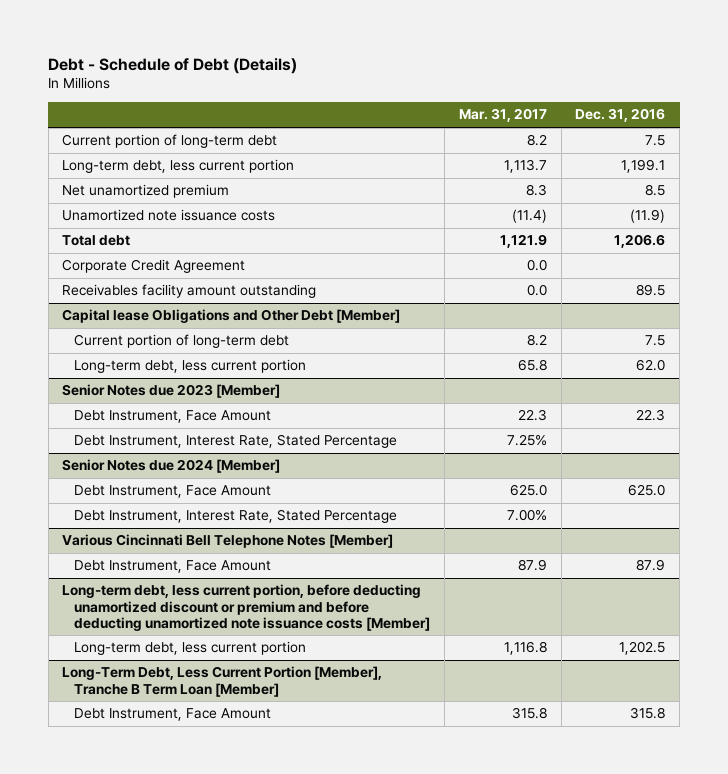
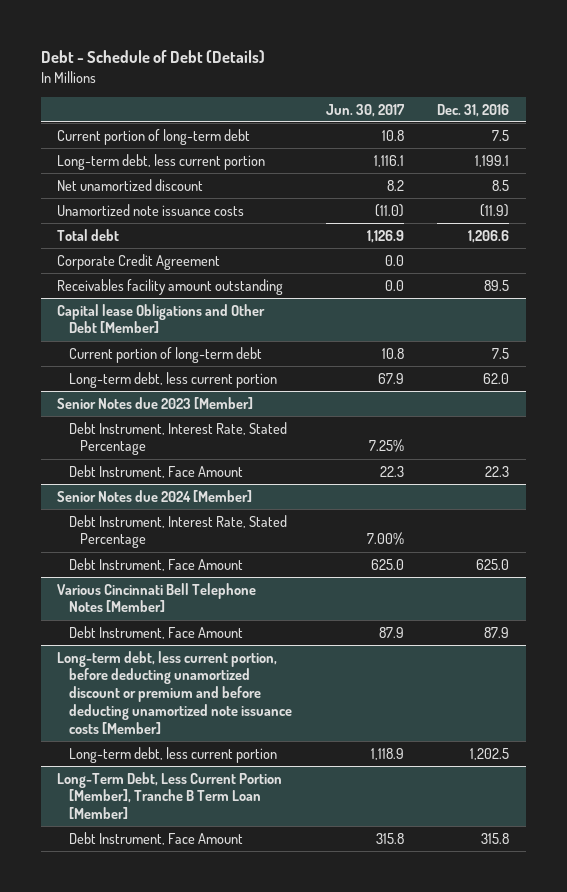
[458,108,547,123] Mar. 31, 2017 -> none
none -> [325,103,405,117] Jun. 30, 2017
[62,184,230,199] Net unamortized premium -> [57,178,204,191] Net unamortized discount
[74,410,272,424] Debt Instrument, Face Amount -> [68,464,243,478] Debt Instrument, Face Amount
[74,485,272,499] Debt Instrument, Face Amount -> [68,557,243,571] Debt Instrument, Face Amount

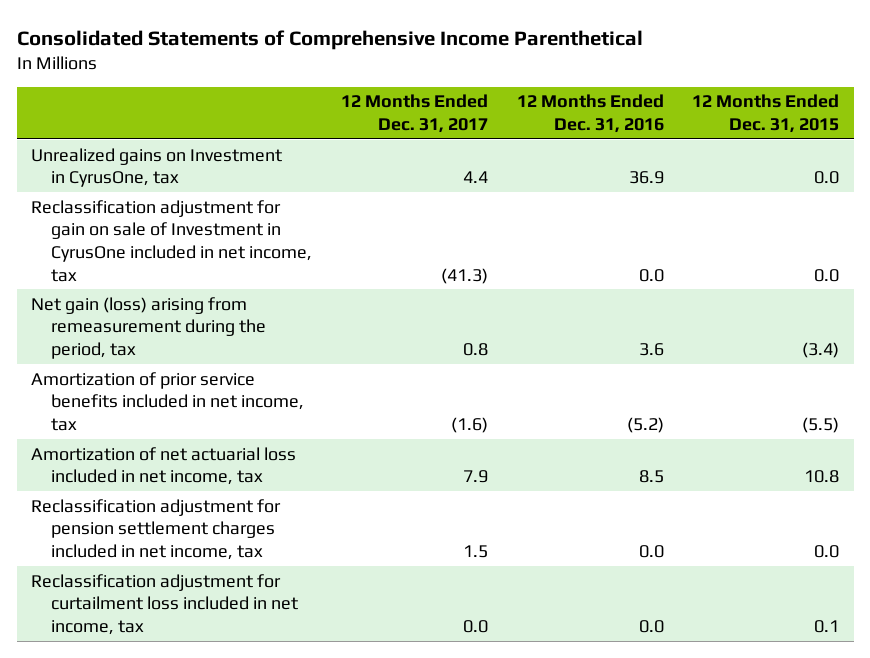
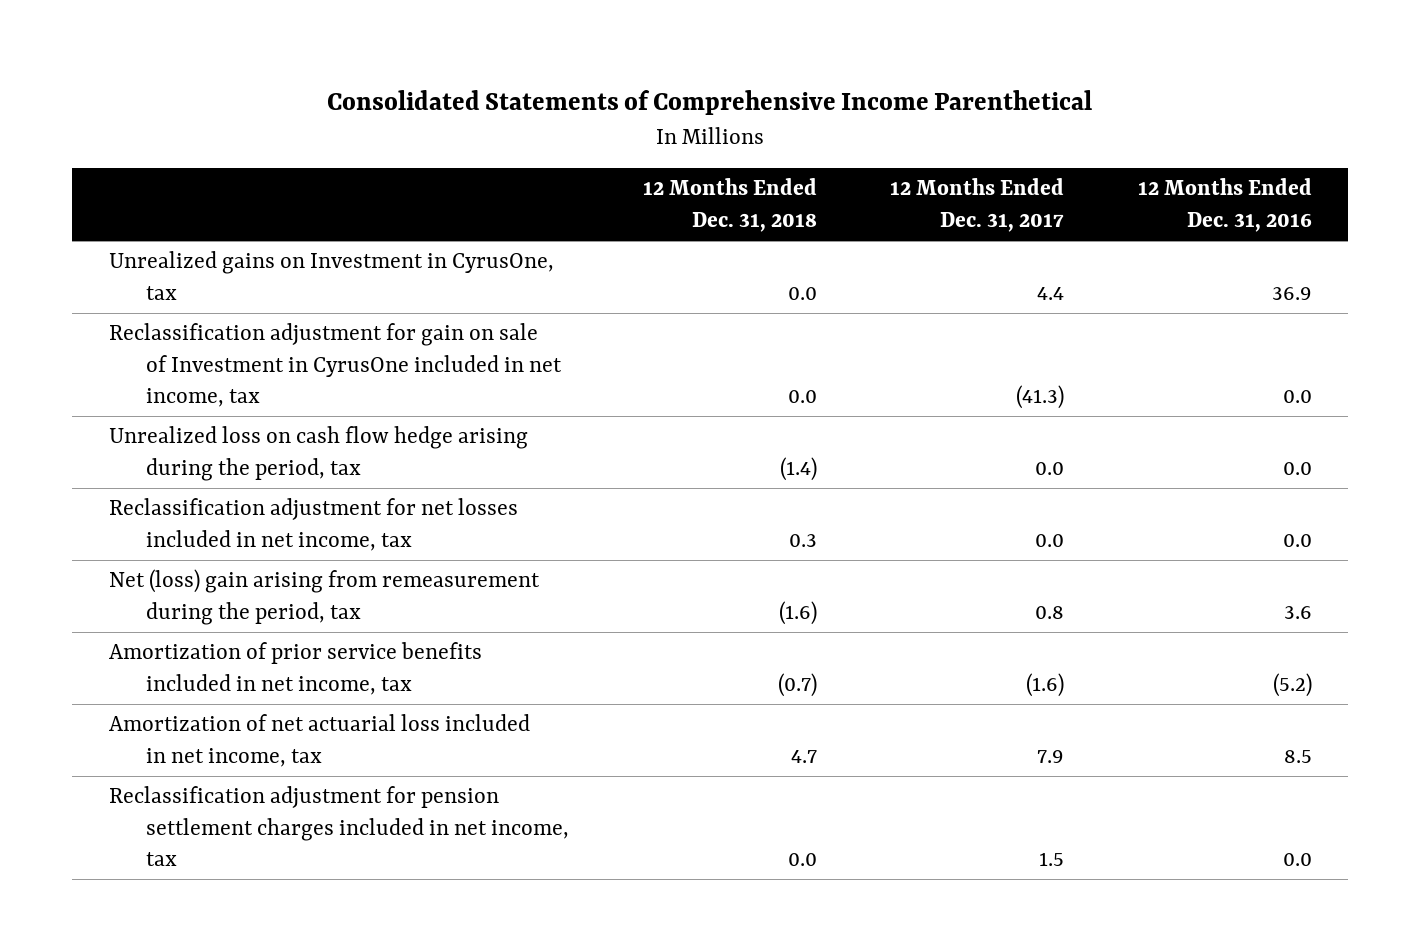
[692,94,840,134] 12 Months Ended Dec. 31, 2015 -> none
none -> [642,178,817,233] 12 Months Ended Dec. 31, 2018
none -> [108,426,528,481] Unrealized loss on cash flow hedge arising during the period, tax
none -> [108,498,518,551] Reclassification adjustment for net losses included in net income, tax
[31,296,266,359] Net gain (loss) arising from remeasurement during the period, tax -> [108,569,540,625] Net (loss) gain arising from remeasurement during the period, tax
[31,573,298,635] Reclassification adjustment for curtailment loss included in net income, tax -> none

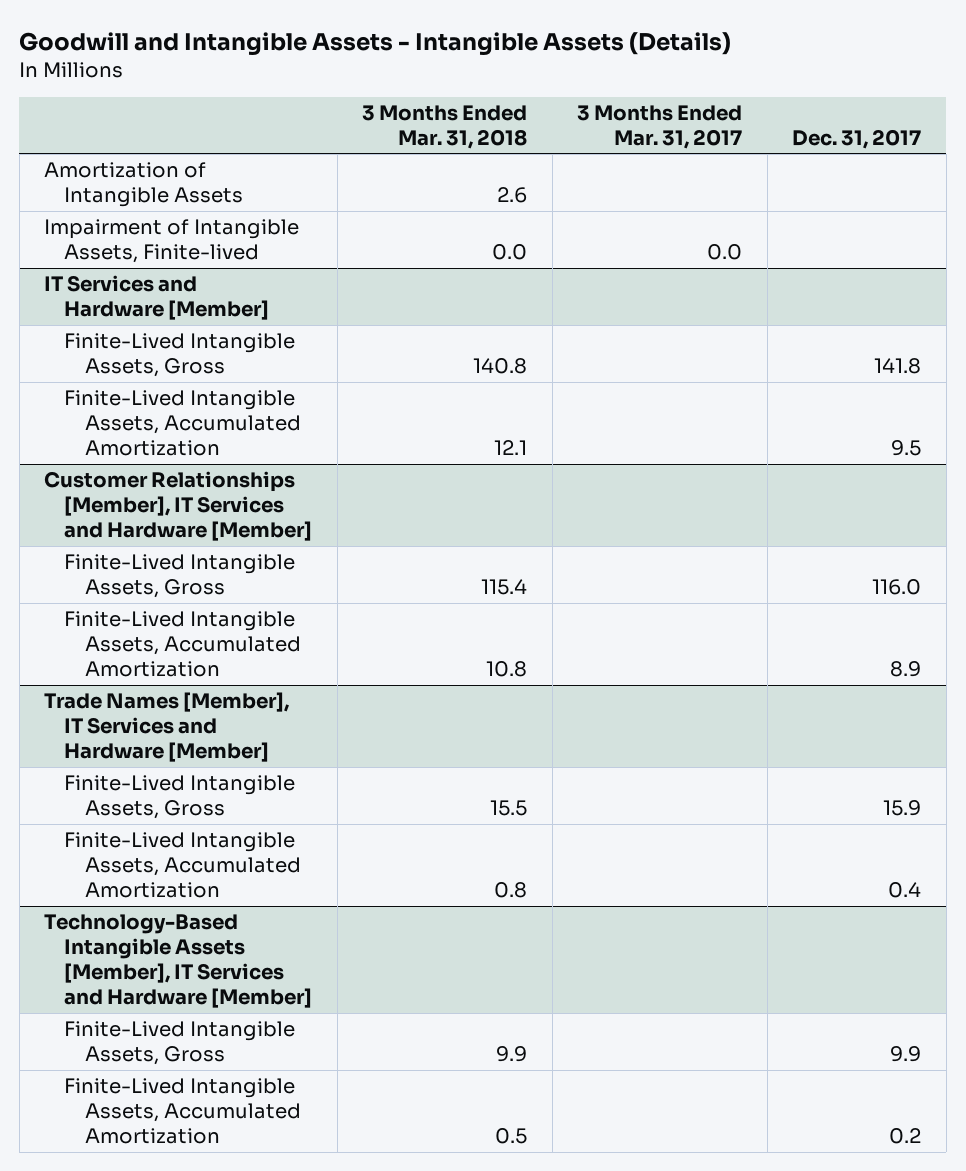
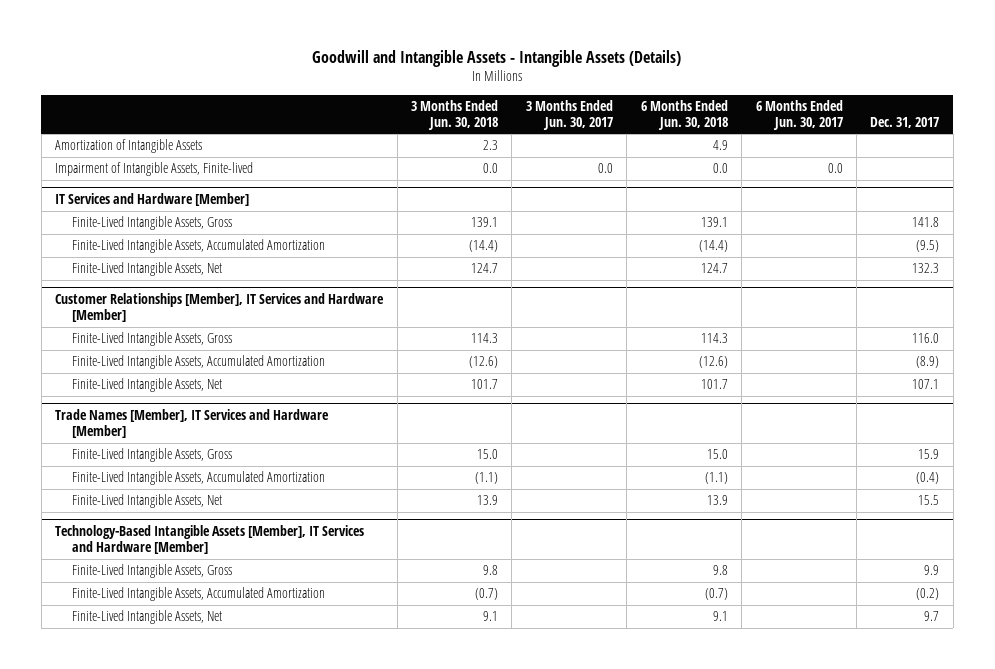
[362,104,528,149] 3 Months Ended Mar. 31, 2018 -> none
[577,104,743,149] 3 Months Ended Mar. 31, 2017 -> none
none -> [411,100,499,130] 3 Months Ended Jun. 30, 2018
none -> [525,100,613,130] 3 Months Ended Jun. 30, 2017
none -> [640,100,728,130] 6 Months Ended Jun. 30, 2018
none -> [755,100,843,130] 6 Months Ended Jun. 30, 2017
[891,440,922,457] 9.5 -> [916,240,940,253] (9.5)
none -> [72,262,223,277] Finite-Lived Intangible Assets, Net
[890,661,922,678] 8.9 -> [916,356,940,369] (8.9)
none -> [72,378,223,393] Finite-Lived Intangible Assets, Net
[888,882,922,899] 0.4 -> [916,472,940,485] (0.4)
none -> [72,494,223,509] Finite-Lived Intangible Assets, Net
[889,1128,922,1145] 0.2 -> [916,588,940,601] (0.2)
none -> [72,610,223,625] Finite-Lived Intangible Assets, Net

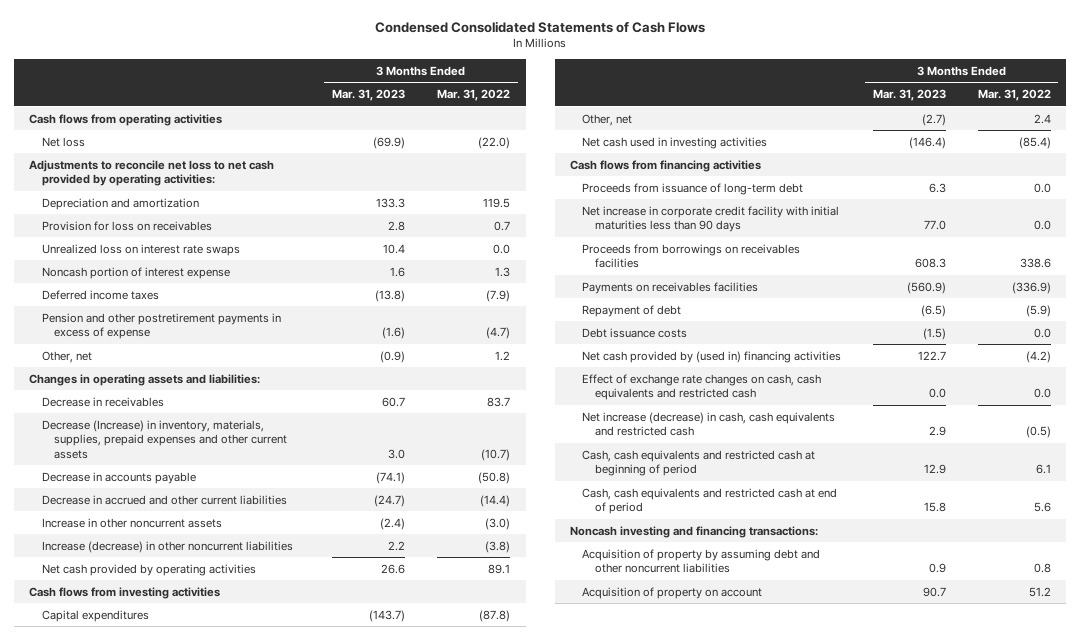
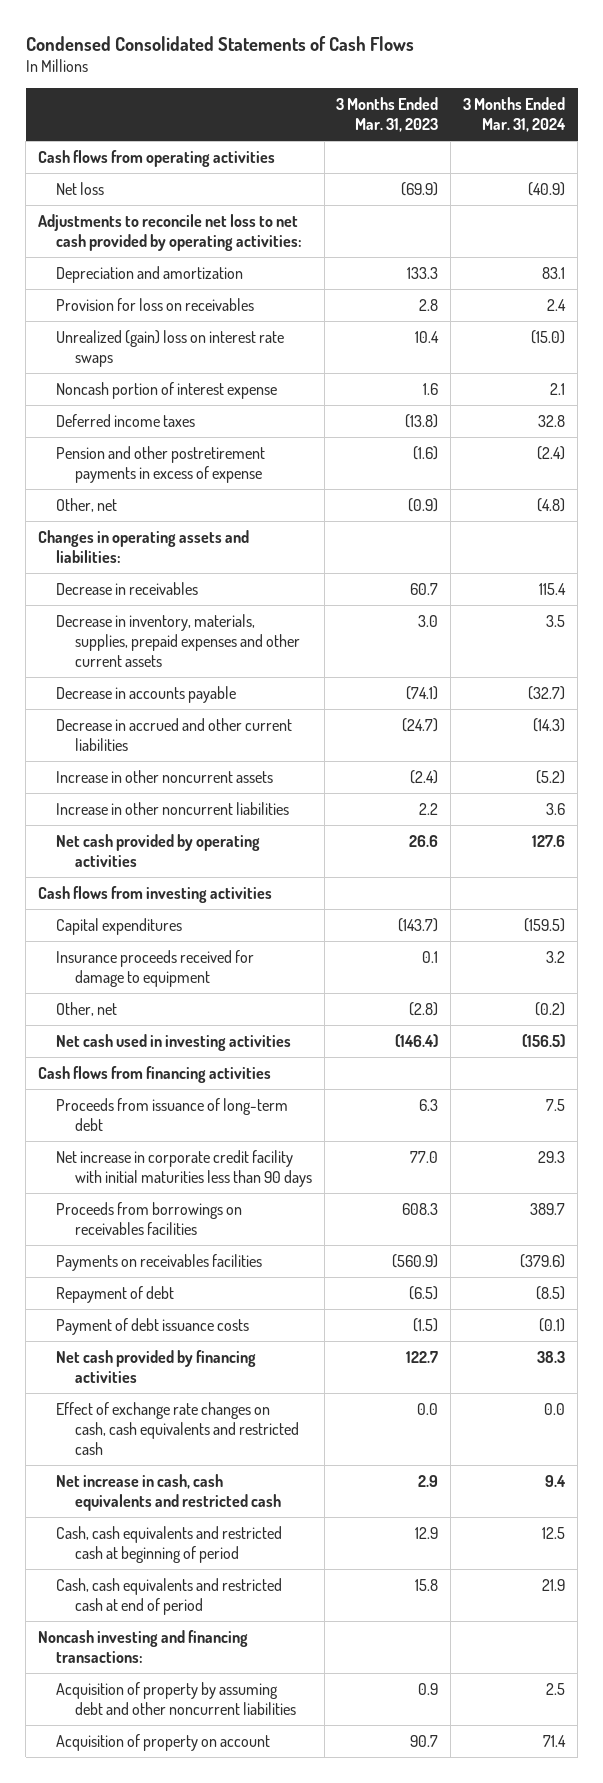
[436,89,510,102] Mar. 31, 2022 -> none
none -> [463,97,567,133] 3 Months Ended Mar. 31, 2024
[41,243,240,256] Unrealized loss on interest rate swaps -> [56,329,285,367] Unrealized (gain) loss on interest rate swaps
[41,419,287,459] Decrease (Increase) in inventory, materials, supplies, prepaid expenses and other current assets -> [56,613,300,667] Decrease in inventory, materials, supplies, prepaid expenses and other current assets
[41,540,293,553] Increase (decrease) in other noncurrent liabilities -> [56,801,290,815] Increase in other noncurrent liabilities
none -> [56,949,255,987] Insurance proceeds received for damage to equipment
[922,113,947,126] (2.7) -> [409,1001,439,1016] (2.8)
[582,327,688,338] Debt issuance costs -> [56,1317,250,1335] Payment of debt issuance costs
[582,350,842,363] Net cash provided by (used in) financing activities -> [56,1349,257,1383] Net cash provided by financing activities
[582,411,836,437] Net increase (decrease) in cash, cash equivalents and restricted cash -> [56,1473,281,1511] Net increase in cash, cash equivalents and restricted cash

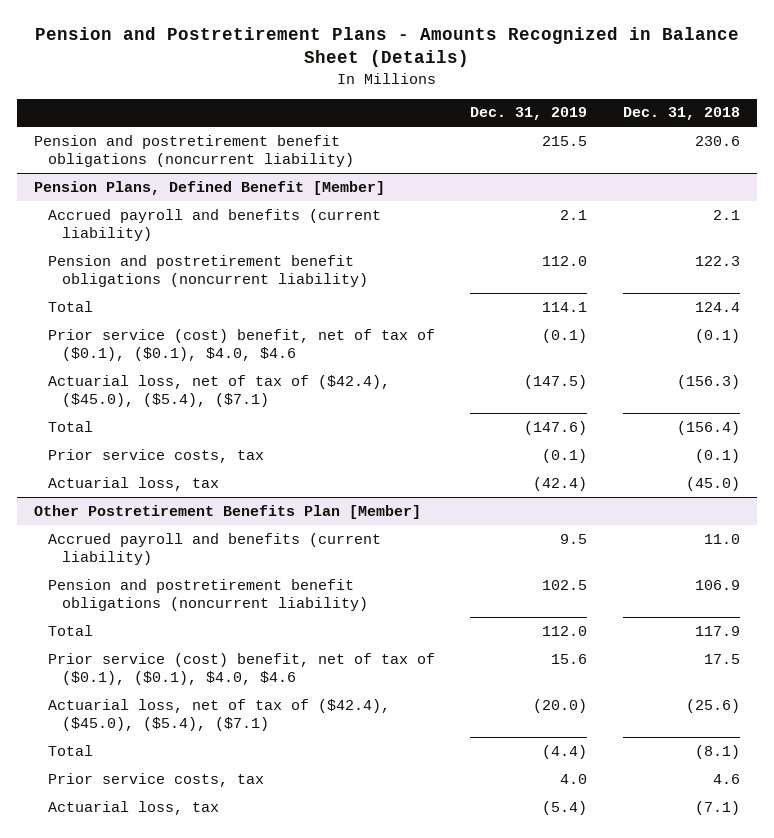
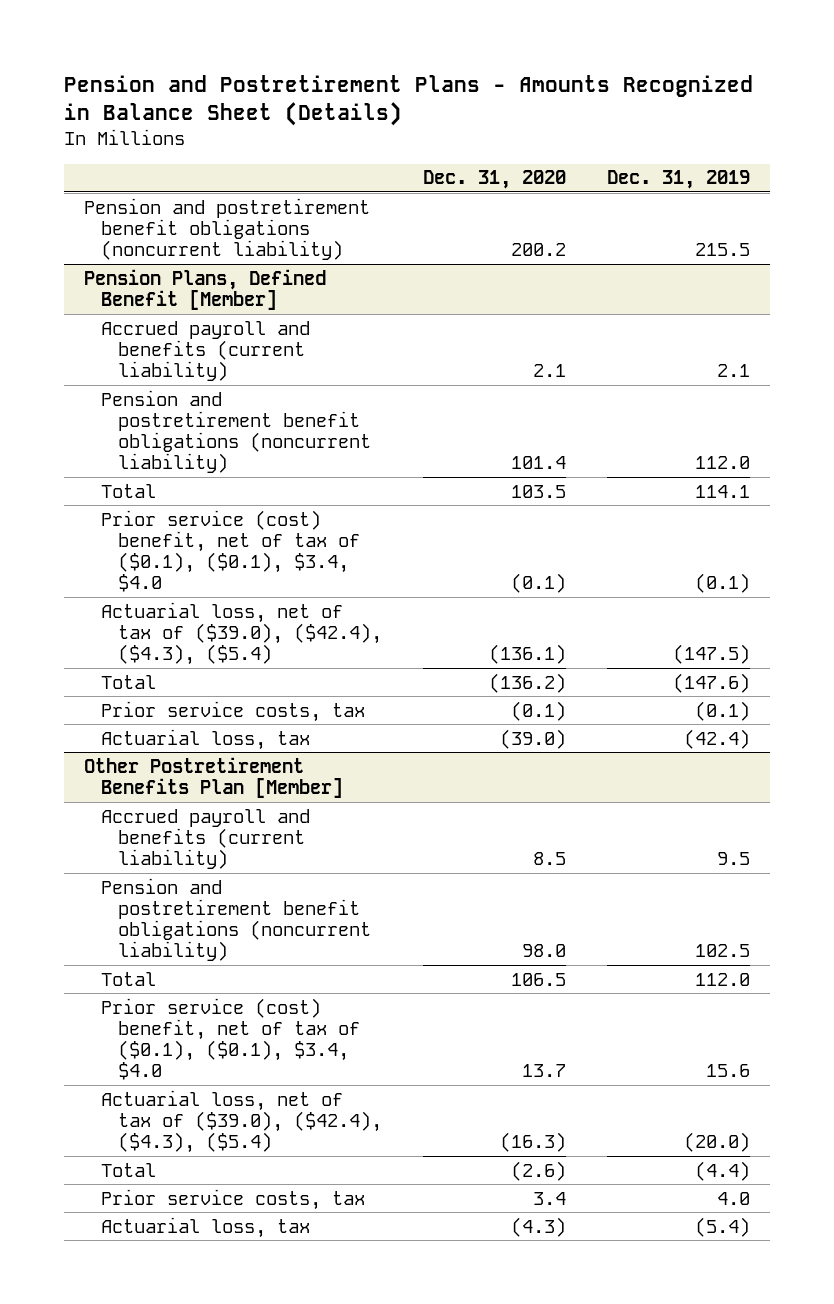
[622,107,740,121] Dec. 31, 2018 -> none
none -> [423,170,567,190] Dec. 31, 2020
[47,328,435,361] Prior service (cost) benefit, net of tax of ($0.1), ($0.1), $4.0, $4.6 -> [101,509,361,592] Prior service (cost) benefit, net of tax of ($0.1), ($0.1), $3.4, $4.0
[47,374,390,407] Actuarial loss, net of tax of ($42.4), ($45.0), ($5.4), ($7.1) -> [101,601,383,665] Actuarial loss, net of tax of ($39.0), ($42.4), ($4.3), ($5.4)
[47,652,435,685] Prior service (cost) benefit, net of tax of ($0.1), ($0.1), $4.0, $4.6 -> [101,997,361,1080] Prior service (cost) benefit, net of tax of ($0.1), ($0.1), $3.4, $4.0
[47,698,390,731] Actuarial loss, net of tax of ($42.4), ($45.0), ($5.4), ($7.1) -> [101,1089,383,1153] Actuarial loss, net of tax of ($39.0), ($42.4), ($4.3), ($5.4)

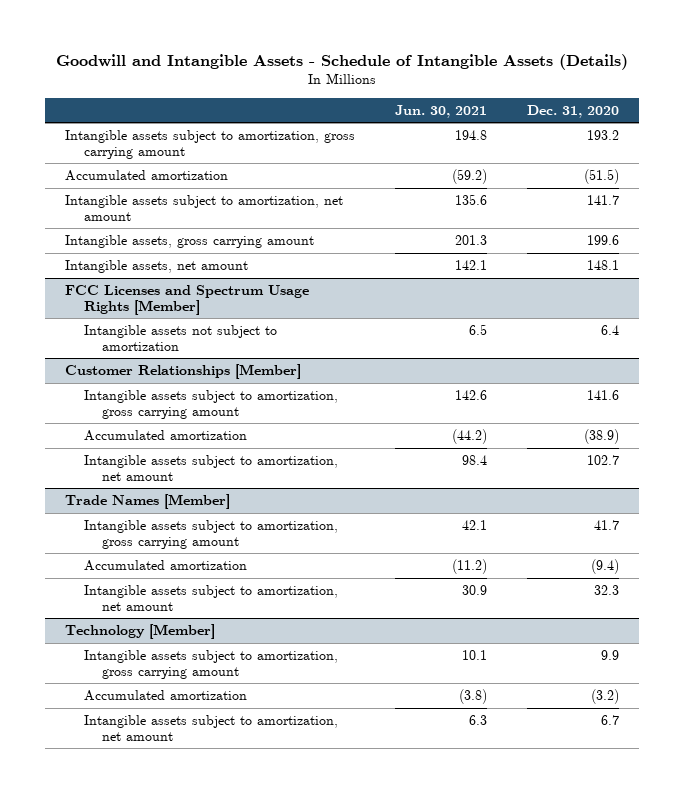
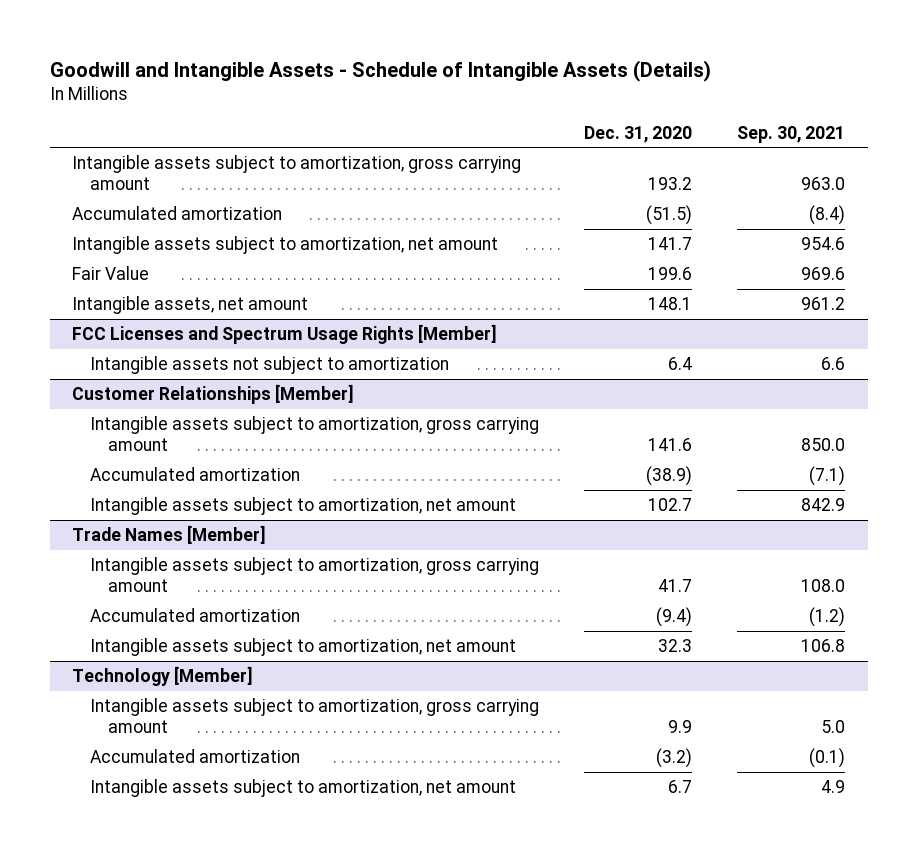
[395,104,488,118] Jun. 30, 2021 -> none
none -> [737,125,846,143] Sep. 30, 2021
[65,234,315,248] Intangible assets, gross carrying amount -> [72,265,150,280] Fair Value

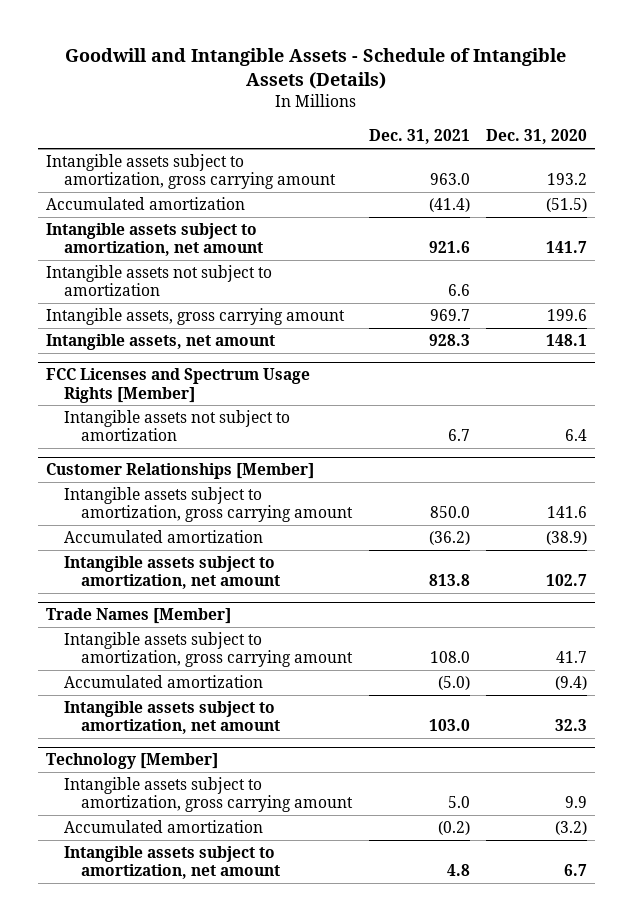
[737,125,846,143] Sep. 30, 2021 -> none
none -> [368,129,470,145] Dec. 31, 2021
none -> [45,265,272,297] Intangible assets not subject to amortization
[72,265,150,280] Fair Value -> [45,308,345,326] Intangible assets, gross carrying amount

